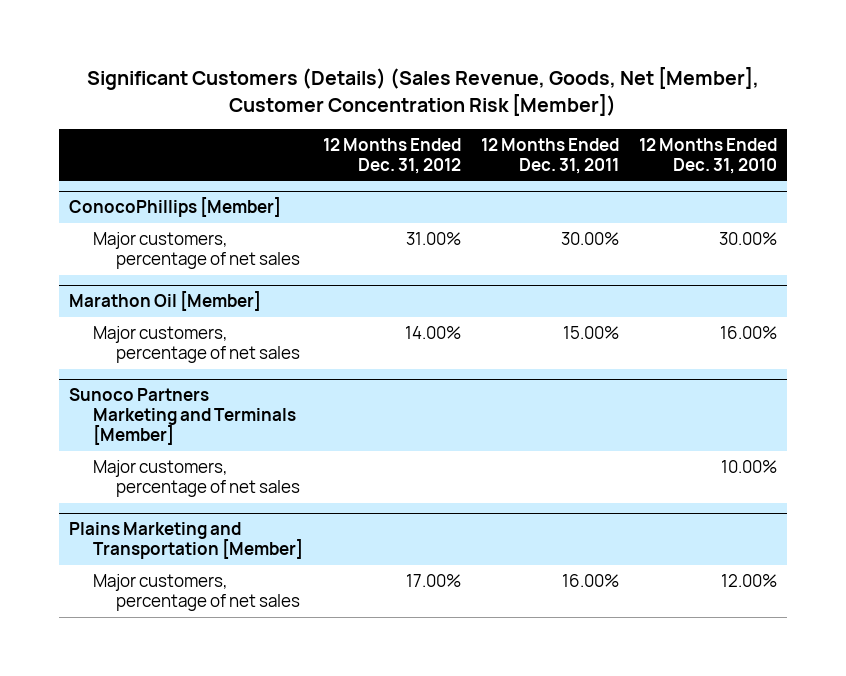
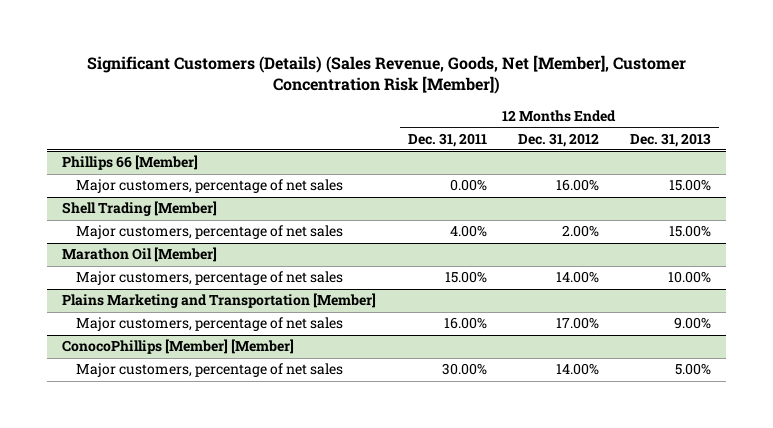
[638,137,777,174] 12 Months Ended Dec. 31, 2010 -> none
none -> [629,132,711,147] Dec. 31, 2013
[68,197,281,218] ConocoPhillips [Member] -> none
none -> [62,155,199,171] Phillips 66 [Member]
[405,232,461,246] 31.00% -> [555,179,599,192] 16.00%
[560,232,619,246] 30.00% -> [449,179,487,192] 0.00%
none -> [62,201,218,217] Shell Trading [Member]
none -> [75,225,343,240] Major customers, percentage of net sales
[68,388,296,446] Sunoco Partners Marketing and Terminals [Member] -> none
[92,460,301,498] Major customers, percentage of net sales -> none
none -> [62,339,295,355] ConocoPhillips [Member] [Member]
none -> [75,363,343,378] Major customers, percentage of net sales

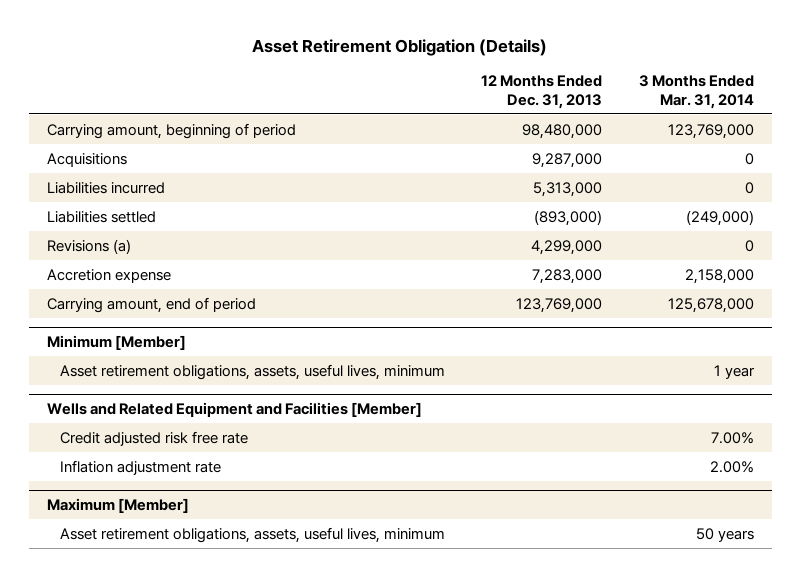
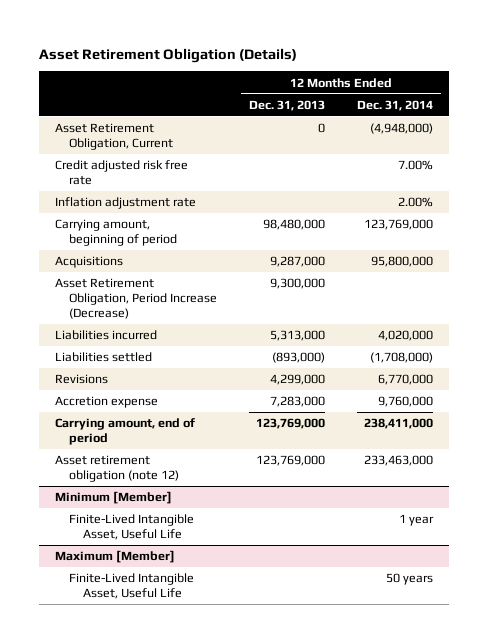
[638,75,754,109] 3 Months Ended Mar. 31, 2014 -> none
none -> [356,99,433,111] Dec. 31, 2014
none -> [55,123,174,151] Asset Retirement Obligation, Current
none -> [55,160,189,186] Credit adjusted risk free rate
none -> [55,197,197,210] Inflation adjustment rate
none -> [55,278,218,320] Asset Retirement Obligation, Period Increase (Decrease)
[46,238,131,254] Revisions (a) -> [55,374,109,385] Revisions
none -> [55,455,180,483] Asset retirement obligation (note 12)
[60,363,446,380] Asset retirement obligations, assets, useful lives, minimum -> none
[46,402,422,418] Wells and Related Equipment and Facilities [Member] -> none
[60,430,249,446] Credit adjusted risk free rate -> none
[60,459,222,475] Inflation adjustment rate -> none
none -> [69,514,195,541] Finite-Lived Intangible Asset, Useful Life
[60,526,446,543] Asset retirement obligations, assets, useful lives, minimum -> none
none -> [69,573,195,600] Finite-Lived Intangible Asset, Useful Life

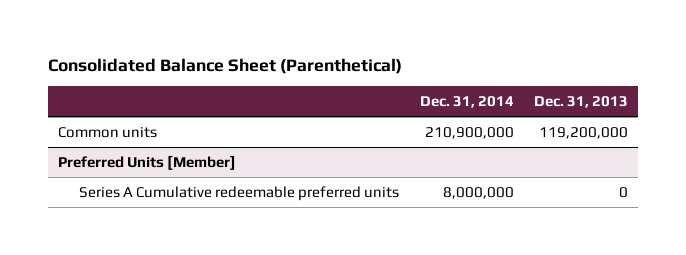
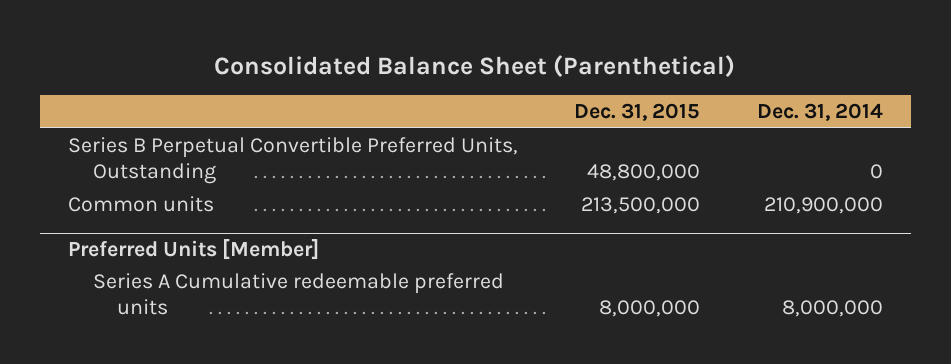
[533,96,628,109] Dec. 31, 2013 -> none
none -> [574,103,701,122] Dec. 31, 2015
none -> [68,136,519,185] Series B Perpetual Convertible Preferred Units, Outstanding

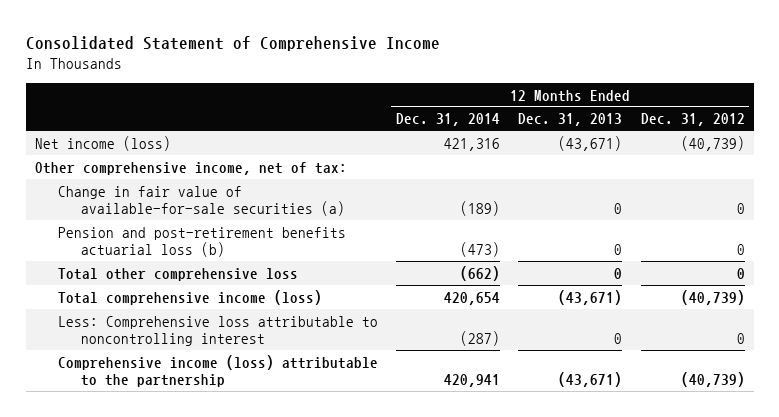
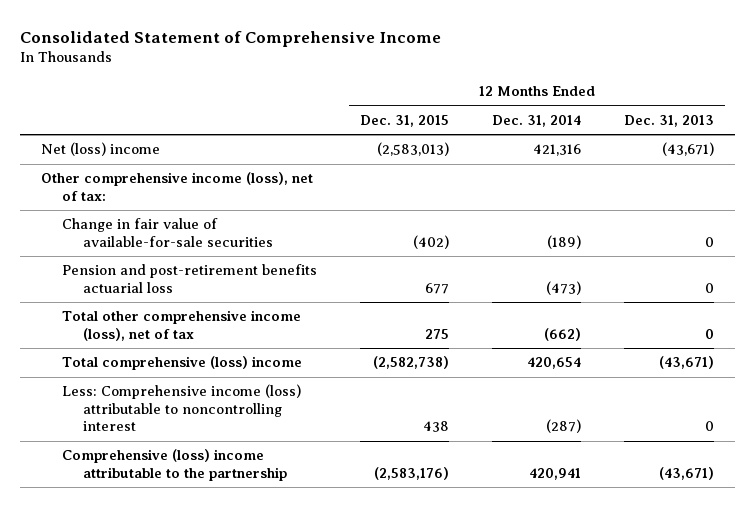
[640,113,745,127] Dec. 31, 2012 -> none
none -> [359,115,449,128] Dec. 31, 2015
[34,135,171,151] Net income (loss) -> [41,142,161,157] Net (loss) income
[34,161,347,175] Other comprehensive income, net of tax: -> [41,172,314,201] Other comprehensive income (loss), net of tax:
[57,185,345,217] Change in fair value of available-for-sale securities (a) -> [61,218,273,247] Change in fair value of available-for-sale securities
[57,226,346,258] Pension and post-retirement benefits actuarial loss (b) -> [61,264,317,293] Pension and post-retirement benefits actuarial loss
[57,267,298,281] Total other comprehensive loss -> [61,310,301,341] Total other comprehensive income (loss), net of tax
[57,289,322,305] Total comprehensive income (loss) -> [61,356,302,371] Total comprehensive (loss) income
[57,315,378,347] Less: Comprehensive loss attributable to noncontrolling interest -> [61,384,301,432] Less: Comprehensive income (loss) attributable to noncontrolling interest
[57,354,378,388] Comprehensive income (loss) attributable to the partnership -> [61,449,287,481] Comprehensive (loss) income attributable to the partnership

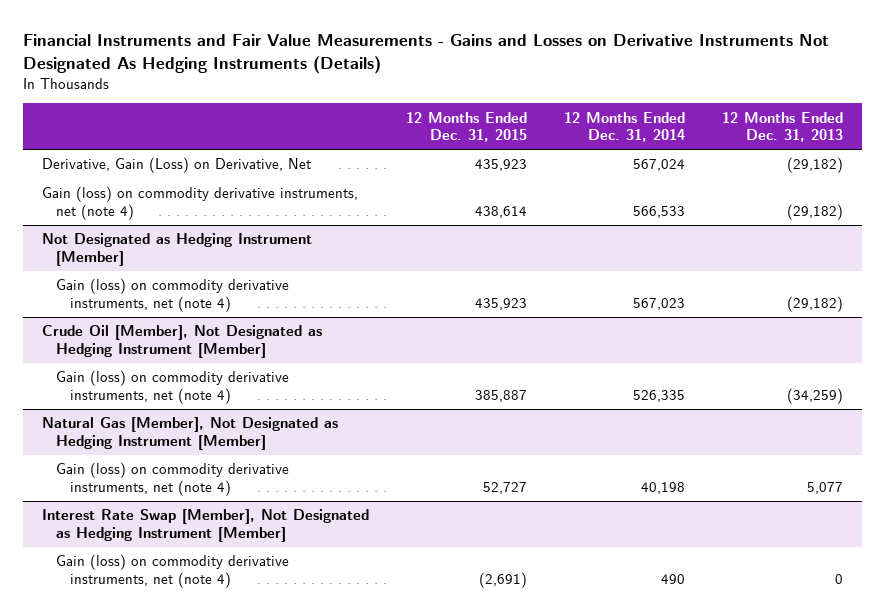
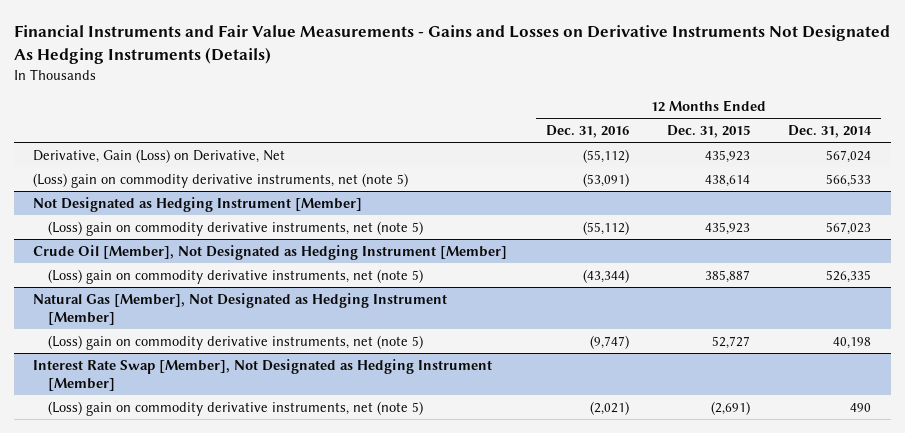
[722,111,844,143] 12 Months Ended Dec. 31, 2013 -> none
none -> [545,125,629,139] Dec. 31, 2016
[41,186,358,220] Gain (loss) on commodity derivative instruments, net (note 4) -> [33,172,409,188] (Loss) gain on commodity derivative instruments, net (note 5)
[55,278,289,312] Gain (loss) on commodity derivative instruments, net (note 4) -> [48,220,424,236] (Loss) gain on commodity derivative instruments, net (note 5)
[55,370,289,404] Gain (loss) on commodity derivative instruments, net (note 4) -> [48,268,424,284] (Loss) gain on commodity derivative instruments, net (note 5)
[55,462,289,496] Gain (loss) on commodity derivative instruments, net (note 4) -> [48,334,424,350] (Loss) gain on commodity derivative instruments, net (note 5)
[55,554,289,588] Gain (loss) on commodity derivative instruments, net (note 4) -> [48,400,424,416] (Loss) gain on commodity derivative instruments, net (note 5)

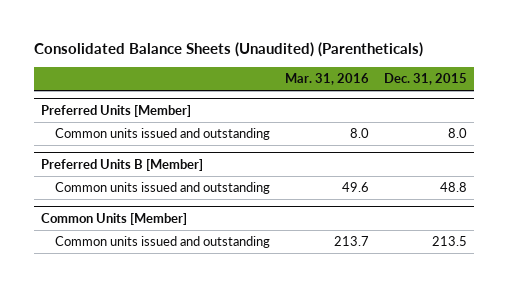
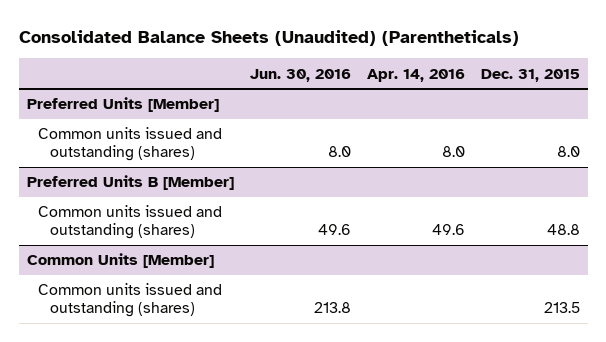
[284,73,369,86] Mar. 31, 2016 -> none
none -> [249,68,351,82] Jun. 30, 2016
none -> [366,68,465,82] Apr. 14, 2016
[54,128,270,141] Common units issued and outstanding -> [38,127,223,162] Common units issued and outstanding (shares)
[54,182,270,195] Common units issued and outstanding -> [38,205,223,240] Common units issued and outstanding (shares)
[54,236,270,249] Common units issued and outstanding -> [38,283,223,318] Common units issued and outstanding (shares)

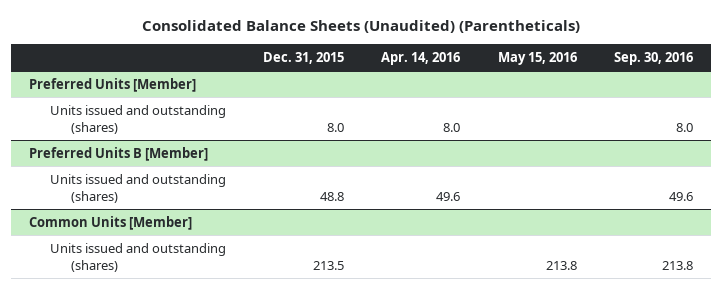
[249,68,351,82] Jun. 30, 2016 -> none
none -> [497,52,577,66] May 15, 2016
none -> [613,52,693,66] Sep. 30, 2016
[38,127,223,162] Common units issued and outstanding (shares) -> [50,104,227,134] Units issued and outstanding (shares)
[38,205,223,240] Common units issued and outstanding (shares) -> [50,173,227,203] Units issued and outstanding (shares)
[38,283,223,318] Common units issued and outstanding (shares) -> [50,242,227,272] Units issued and outstanding (shares)

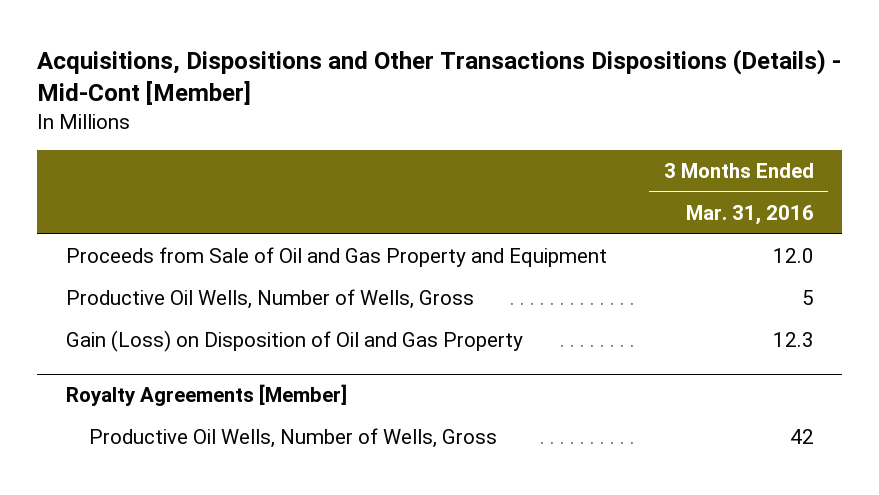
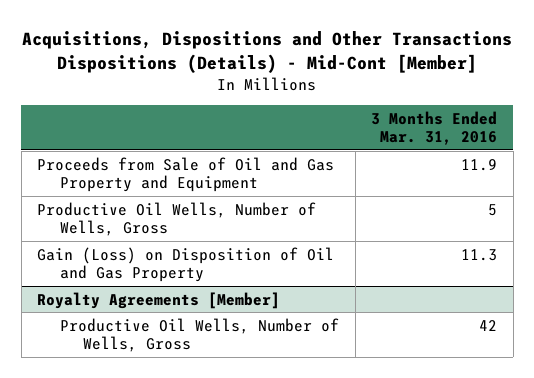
[772,248,814,264] 12.0 -> [461,158,498,171] 11.9
[772,332,814,348] 12.3 -> [461,248,498,261] 11.3

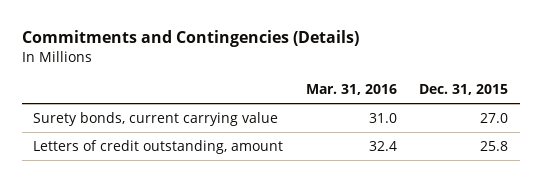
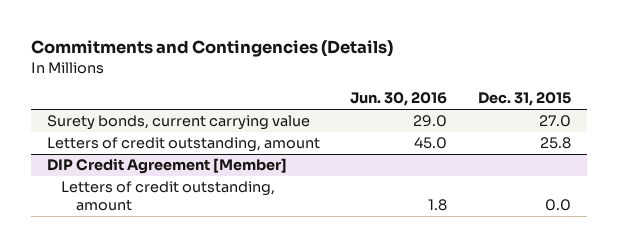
[305,84,397,96] Mar. 31, 2016 -> none
none -> [350,92,448,107] Jun. 30, 2016
none -> [46,158,287,175] DIP Credit Agreement [Member]
none -> [61,181,276,211] Letters of credit outstanding, amount

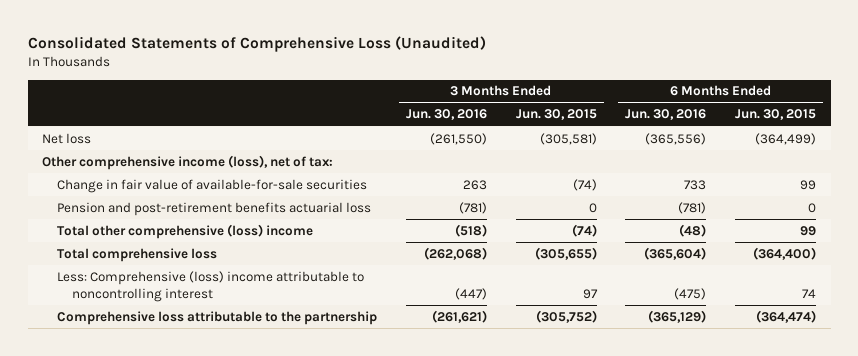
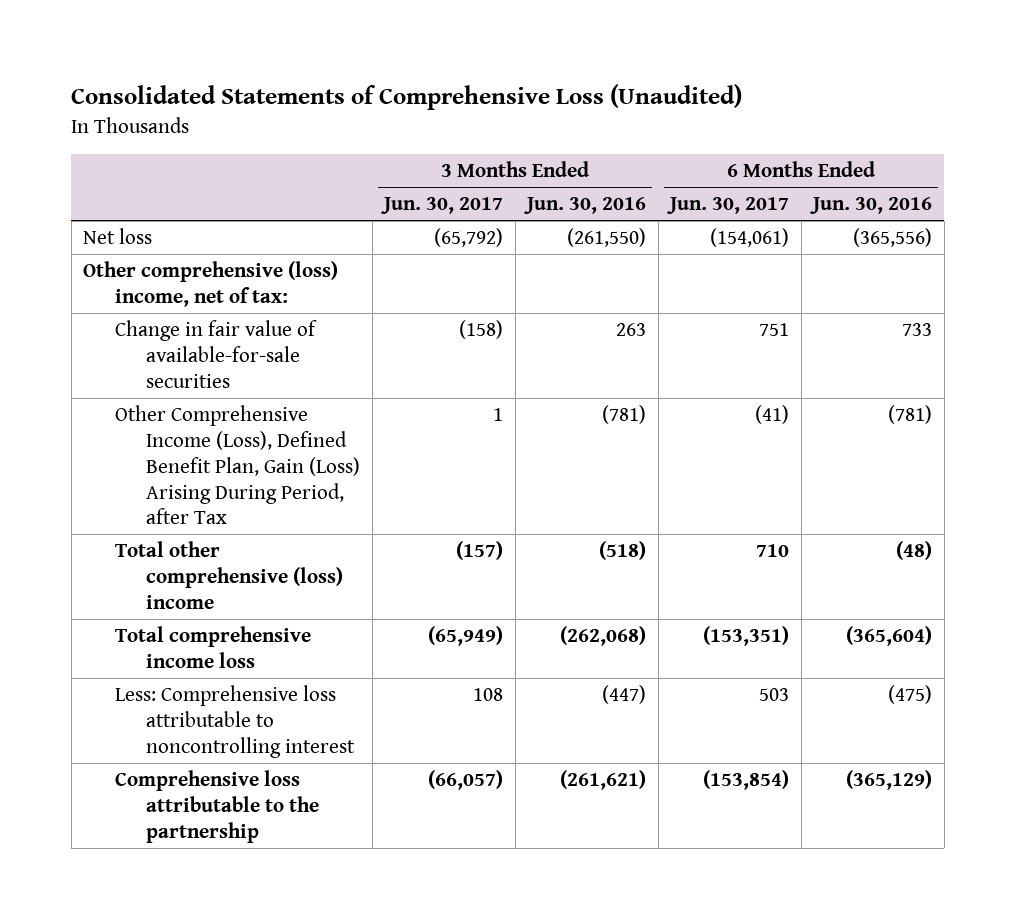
[515,109,597,121] Jun. 30, 2015 -> none
[735,109,817,121] Jun. 30, 2015 -> none
none -> [381,197,504,215] Jun. 30, 2017
none -> [667,197,790,215] Jun. 30, 2017
[41,154,333,170] Other comprehensive income (loss), net of tax: -> [83,261,339,307] Other comprehensive (loss) income, net of tax:
[57,201,372,216] Pension and post-retirement benefits actuarial loss -> [114,405,360,525] Other Comprehensive Income (Loss), Defined Benefit Plan, Gain (Loss) Arising During Period, after Tax
[57,247,218,262] Total comprehensive loss -> [114,626,311,668] Total comprehensive income loss
[57,270,365,302] Less: Comprehensive (loss) income attributable to noncontrolling interest -> [114,685,355,758] Less: Comprehensive loss attributable to noncontrolling interest

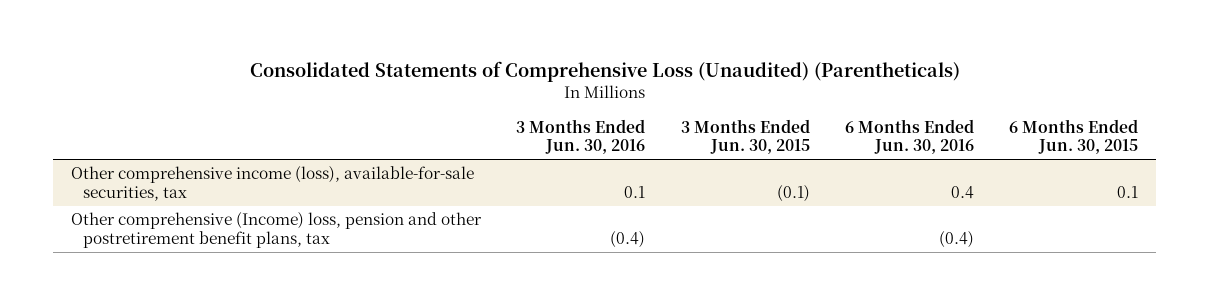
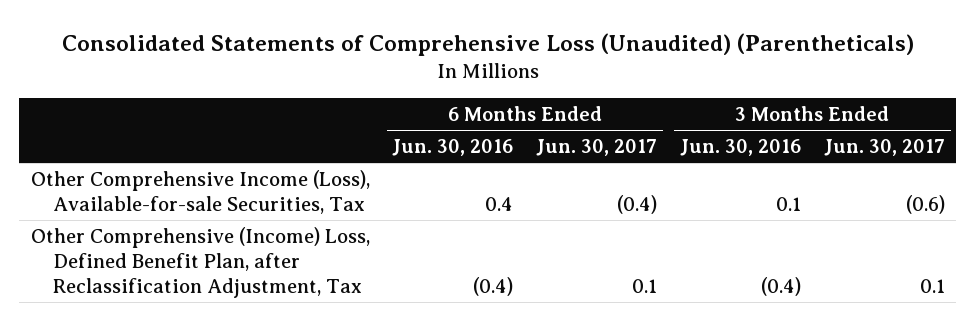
[680,119,810,155] 3 Months Ended Jun. 30, 2015 -> none
[1009,119,1139,155] 6 Months Ended Jun. 30, 2015 -> none
none -> [536,139,658,157] Jun. 30, 2017
none -> [823,139,945,157] Jun. 30, 2017
[70,166,474,201] Other comprehensive income (loss), available-for-sale securities, tax -> [30,170,370,214] Other Comprehensive Income (Loss), Available-for-sale Securities, Tax
[70,212,482,248] Other comprehensive (Income) loss, pension and other postretirement benefit plans, tax -> [30,227,370,298] Other Comprehensive (Income) Loss, Defined Benefit Plan, after Reclassification Adjustment, Tax

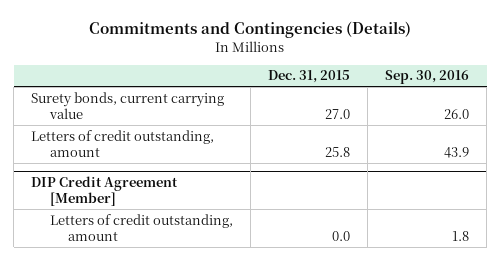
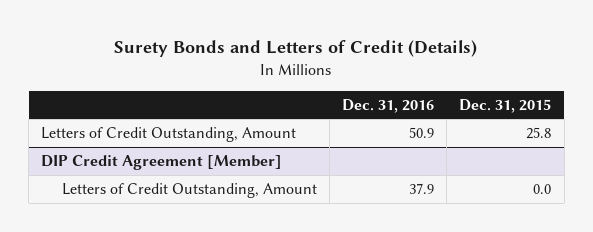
[89,21,412,39] Commitments and Contingencies (Details) -> [114,40,478,58] Surety Bonds and Letters of Credit (Details)
[385,70,470,85] Sep. 30, 2016 -> none
none -> [342,98,435,113] Dec. 31, 2016
[31,91,225,119] Surety bonds, current carrying value -> none
[31,129,215,157] Letters of credit outstanding, amount -> [41,127,297,143] Letters of Credit Outstanding, Amount
[49,213,233,241] Letters of credit outstanding, amount -> [61,183,317,199] Letters of Credit Outstanding, Amount

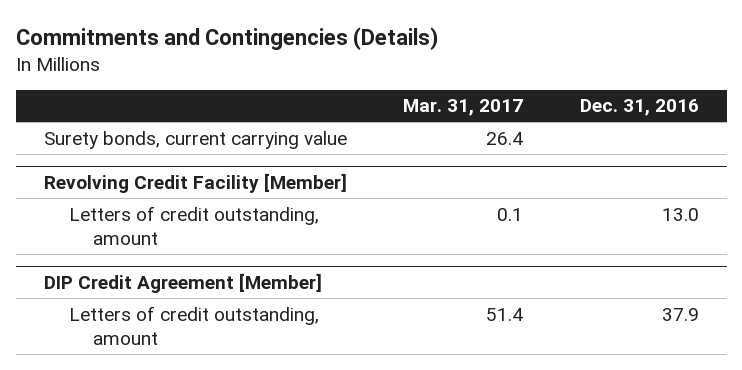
[114,40,478,58] Surety Bonds and Letters of Credit (Details) -> [15,27,438,51] Commitments and Contingencies (Details)
[459,98,552,113] Dec. 31, 2015 -> none
none -> [403,99,524,117] Mar. 31, 2017
none -> [43,130,347,149] Surety bonds, current carrying value
none -> [43,172,347,193] Revolving Credit Facility [Member]
[41,127,297,143] Letters of Credit Outstanding, Amount -> [68,205,319,246] Letters of credit outstanding, amount
[409,127,435,139] 50.9 -> [661,207,699,221] 13.0
[61,183,317,199] Letters of Credit Outstanding, Amount -> [68,305,319,346] Letters of credit outstanding, amount

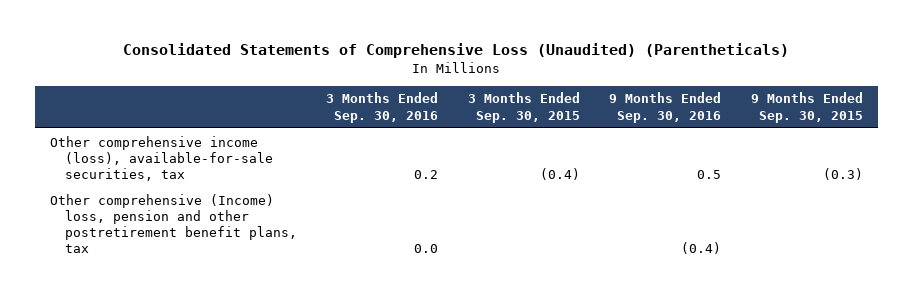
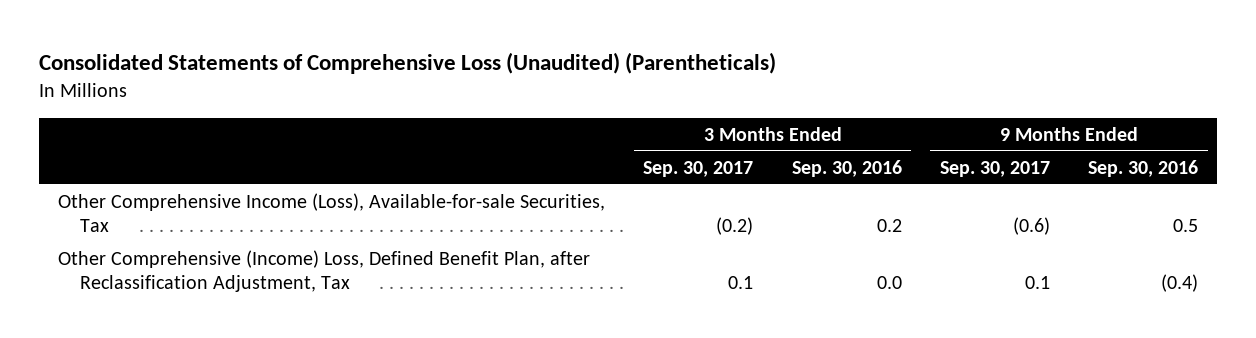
[467,92,580,123] 3 Months Ended Sep. 30, 2015 -> none
[750,92,863,123] 9 Months Ended Sep. 30, 2015 -> none
none -> [643,160,754,177] Sep. 30, 2017
none -> [939,160,1050,177] Sep. 30, 2017
[50,135,273,181] Other comprehensive income (loss), available-for-sale securities, tax -> [58,193,606,232] Other Comprehensive Income (Loss), Available-for-sale Securities, Tax
[50,193,297,253] Other comprehensive (Income) loss, pension and other postretirement benefit plans, tax -> [58,250,591,292] Other Comprehensive (Income) Loss, Defined Benefit Plan, after Reclassification Adjustment, Tax

